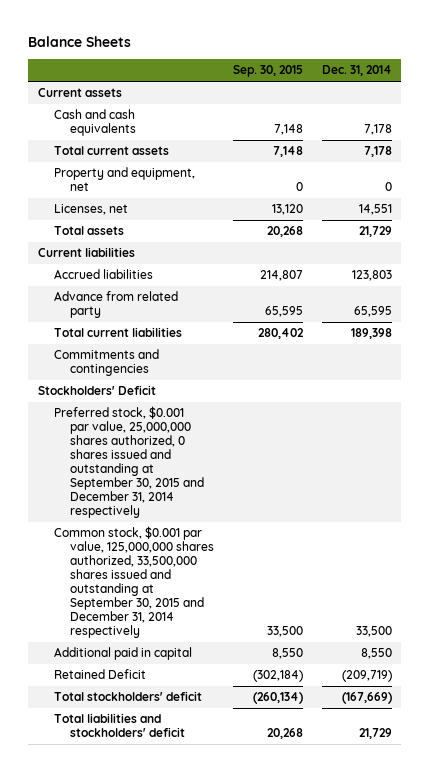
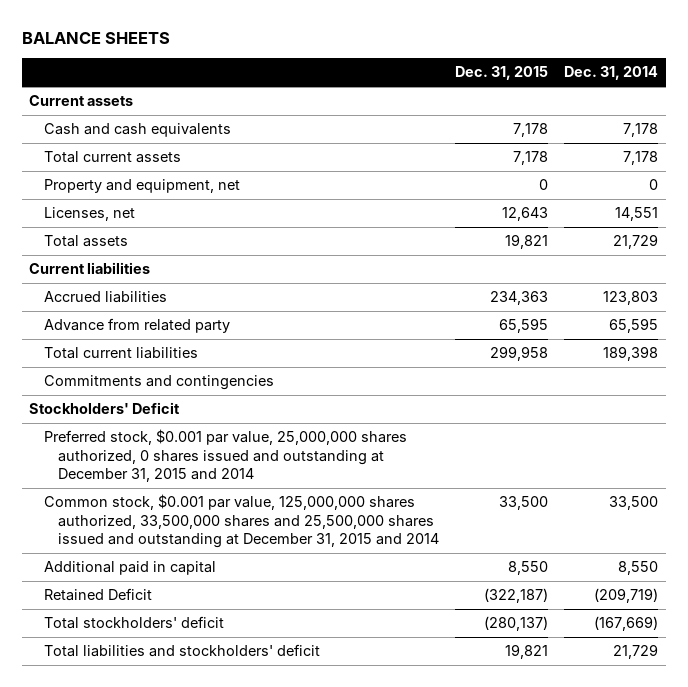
[28,35,132,47] Balance Sheets -> [21,31,170,44] BALANCE SHEETS
[233,65,304,78] Sep. 30, 2015 -> none
none -> [455,66,549,81] Dec. 31, 2015
[53,406,205,519] Preferred stock, $0.001 par value, 25,000,000 shares authorized, 0 shares issued and outstanding at September 30, 2015 and December 31, 2014 respectively -> [43,429,407,483] Preferred stock, $0.001 par value, 25,000,000 shares authorized, 0 shares issued and outstanding at December 31, 2015 and 2014
[53,526,215,639] Common stock, $0.001 par value, 125,000,000 shares authorized, 33,500,000 shares issued and outstanding at September 30, 2015 and December 31, 2014 respectively -> [43,494,440,549] Common stock, $0.001 par value, 125,000,000 shares authorized, 33,500,000 shares and 25,500,000 shares issued and outstanding at December 31, 2015 and 2014

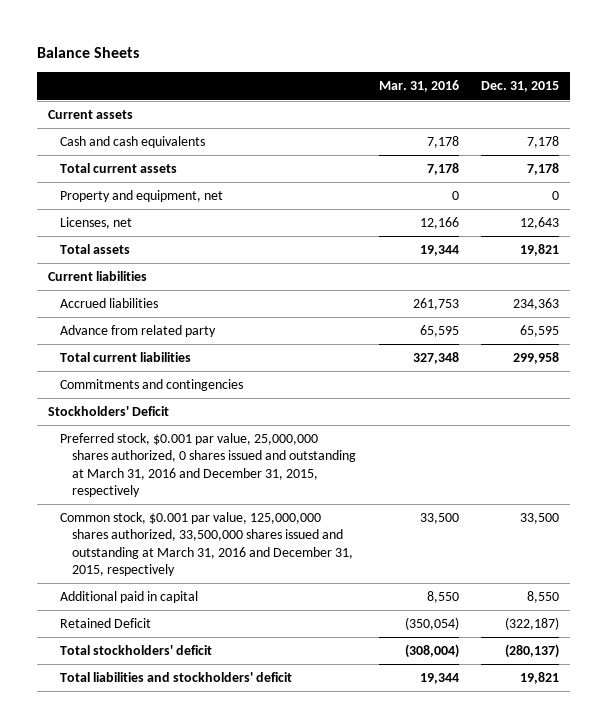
[21,31,170,44] BALANCE SHEETS -> [36,47,139,59] Balance Sheets
[564,66,659,81] Dec. 31, 2014 -> none
none -> [378,80,459,93] Mar. 31, 2016
[43,429,407,483] Preferred stock, $0.001 par value, 25,000,000 shares authorized, 0 shares issued and outstanding at December 31, 2015 and 2014 -> [60,433,357,497] Preferred stock, $0.001 par value, 25,000,000 shares authorized, 0 shares issued and outstanding at March 31, 2016 and December 31, 2015, respectively
[43,494,440,549] Common stock, $0.001 par value, 125,000,000 shares authorized, 33,500,000 shares and 25,500,000 shares issued and outstanding at December 31, 2015 and 2014 -> [60,512,354,576] Common stock, $0.001 par value, 125,000,000 shares authorized, 33,500,000 shares issued and outstanding at March 31, 2016 and December 31, 2015, respectively

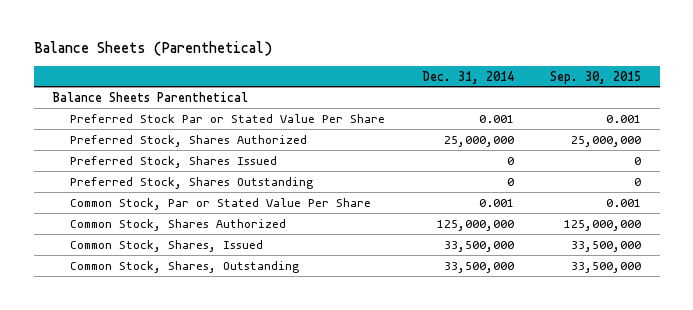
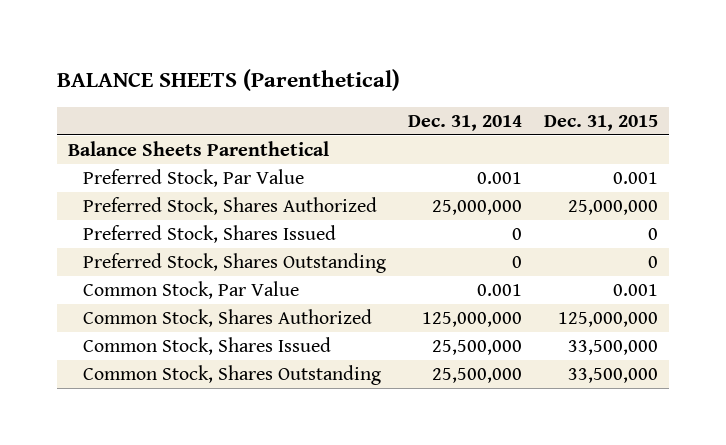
[33,41,272,57] Balance Sheets (Parenthetical) -> [56,69,400,92] BALANCE SHEETS (Parenthetical)
[550,70,642,84] Sep. 30, 2015 -> none
none -> [543,114,658,131] Dec. 31, 2015
[70,113,386,123] Preferred Stock Par or Stated Value Per Share -> [82,169,304,188] Preferred Stock, Par Value
[70,197,372,210] Common Stock, Par or Stated Value Per Share -> [82,281,299,300] Common Stock, Par Value
[70,239,264,252] Common Stock, Shares, Issued -> [82,337,331,356] Common Stock, Shares Issued
[443,240,514,252] 33,500,000 -> [431,340,522,356] 25,500,000
[70,260,300,273] Common Stock, Shares, Outstanding -> [82,365,381,386] Common Stock, Shares Outstanding
[443,261,514,273] 33,500,000 -> [431,368,522,384] 25,500,000

